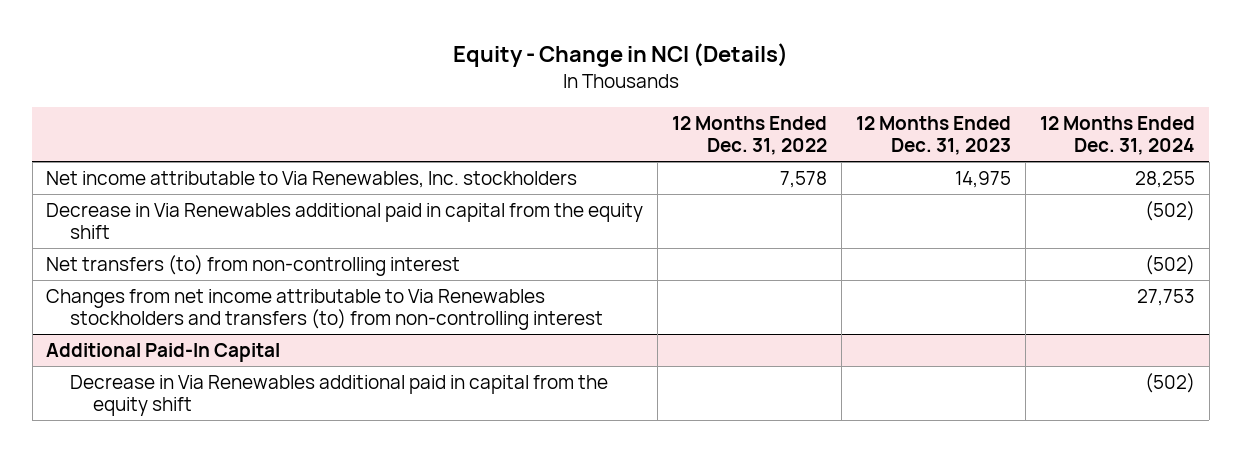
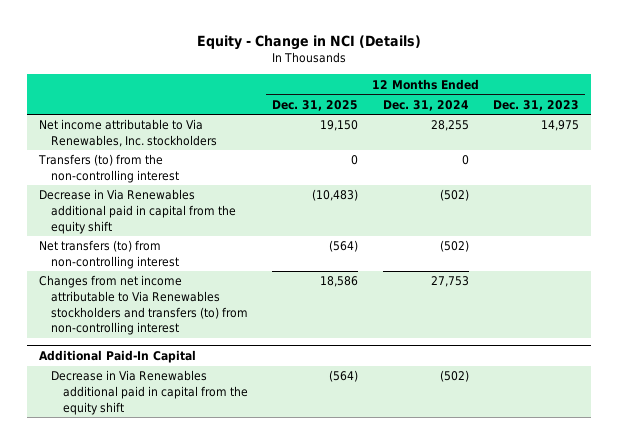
[672,115,828,156] 12 Months Ended Dec. 31, 2022 -> none
none -> [272,99,359,111] Dec. 31, 2025
none -> [38,154,180,184] Transfers (to) from the non-controlling interest

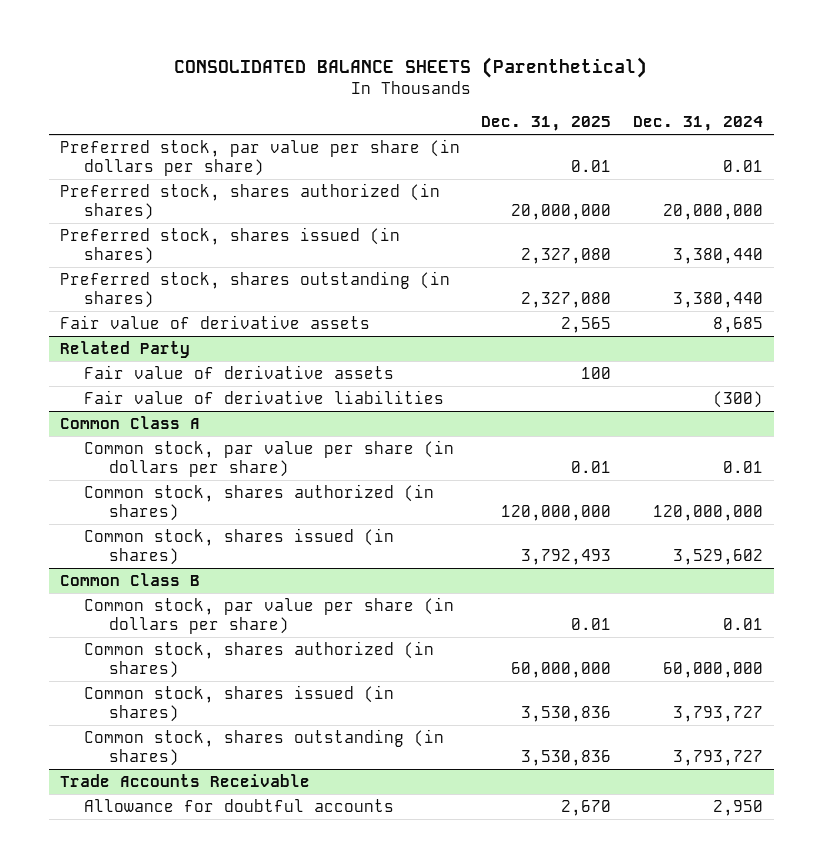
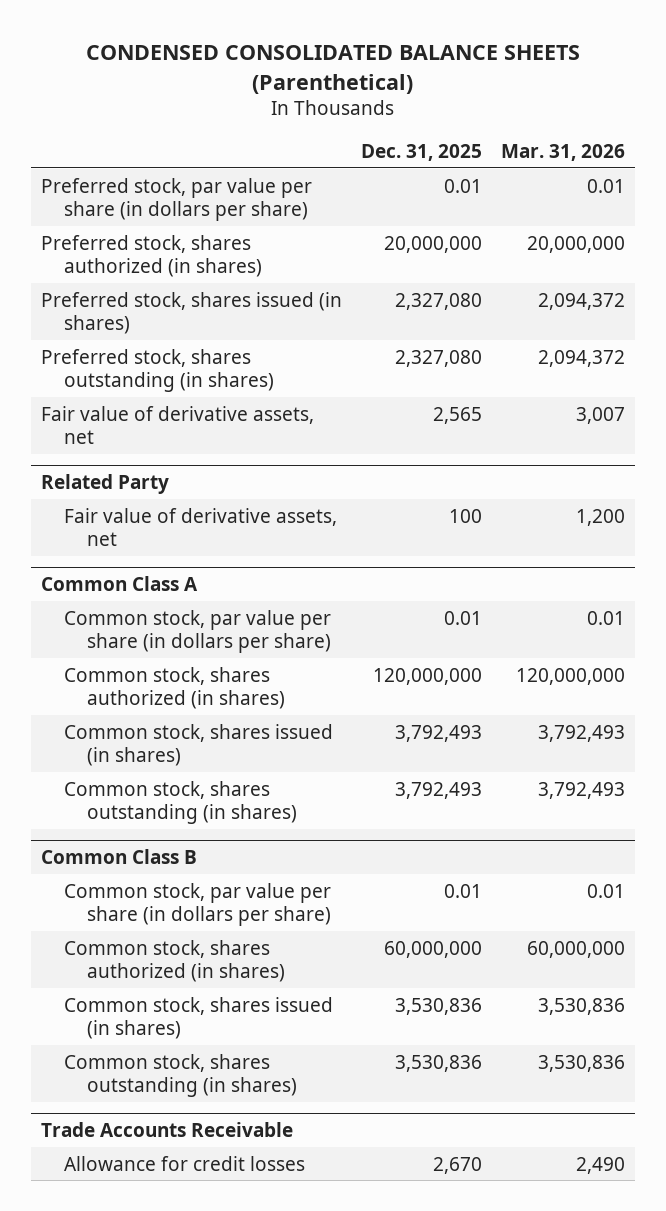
[174,56,648,78] CONSOLIDATED BALANCE SHEETS (Parenthetical) -> [86,45,581,94] CONDENSED CONSOLIDATED BALANCE SHEETS (Parenthetical)
[633,116,764,132] Dec. 31, 2024 -> none
none -> [501,143,626,161] Mar. 31, 2026
[59,314,370,329] Fair value of derivative assets -> [40,405,314,445] Fair value of derivative assets, net
[84,389,445,404] Fair value of derivative liabilities -> none
[84,364,395,379] Fair value of derivative assets -> [63,507,337,547] Fair value of derivative assets, net
none -> [63,780,298,825] Common stock, shares outstanding (in shares)
[84,798,395,812] Allowance for doubtful accounts -> [63,1155,305,1171] Allowance for credit losses

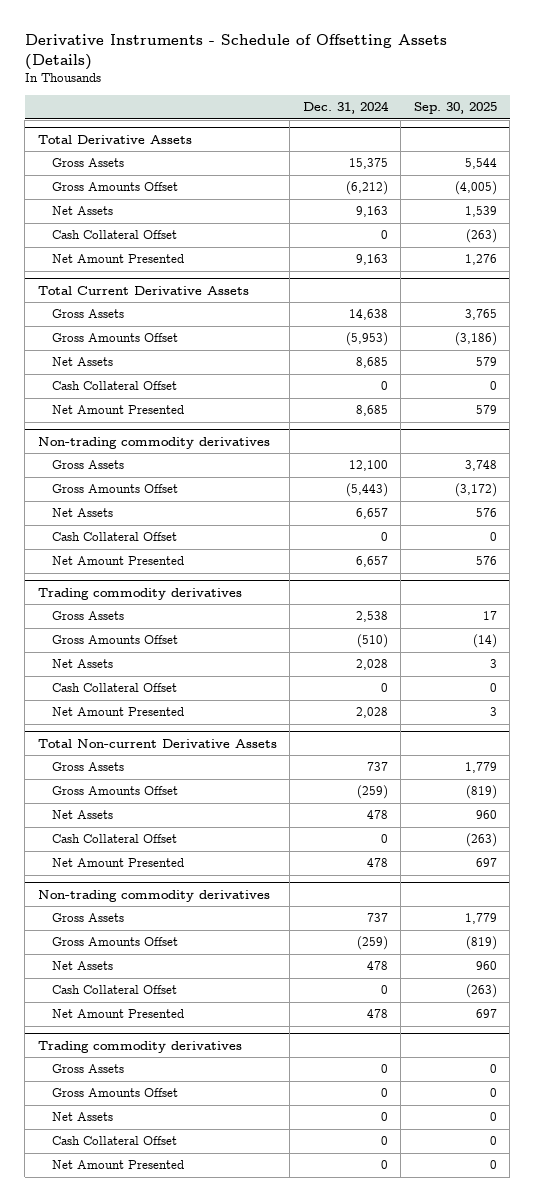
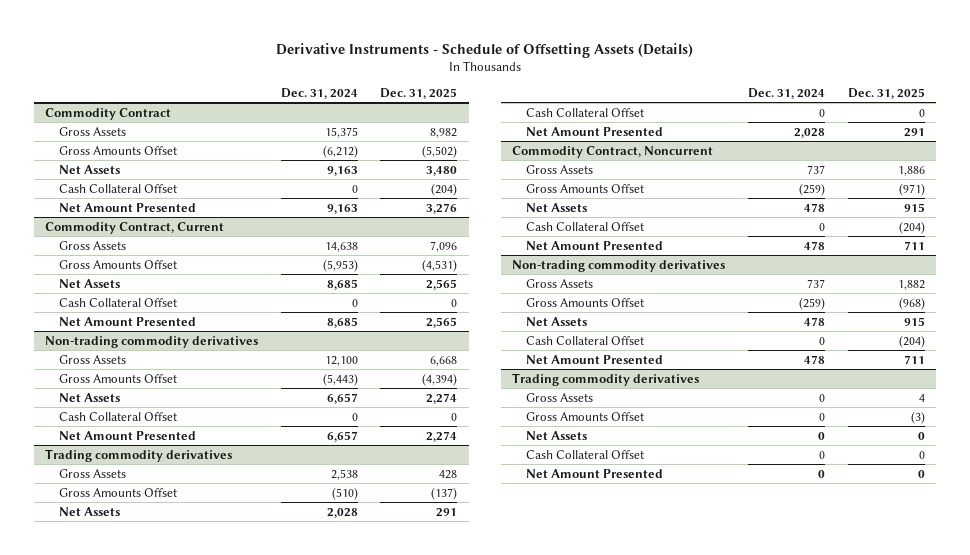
[413,102,497,115] Sep. 30, 2025 -> none
none -> [380,88,458,100] Dec. 31, 2025
[37,134,192,144] Total Derivative Assets -> [45,107,172,120] Commodity Contract
[37,285,249,295] Total Current Derivative Assets -> [45,221,225,234] Commodity Contract, Current
[37,738,277,748] Total Non-current Derivative Assets -> [512,145,714,158] Commodity Contract, Noncurrent

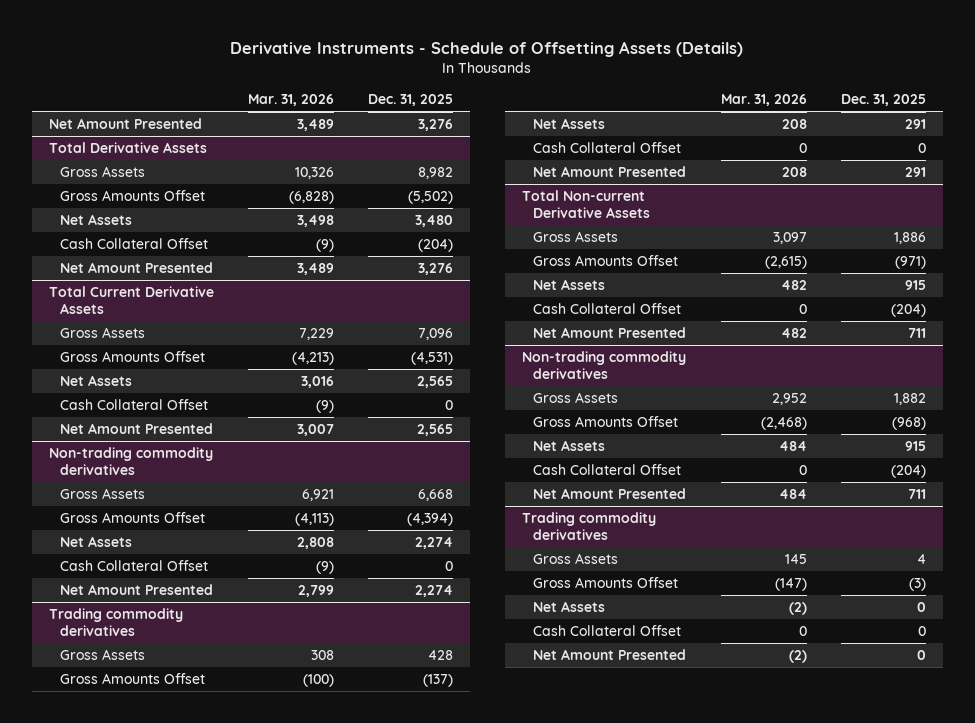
[280,88,358,100] Dec. 31, 2024 -> none
none -> [247,94,334,107] Mar. 31, 2026
none -> [48,118,202,130] Net Amount Presented
[45,107,172,120] Commodity Contract -> [48,142,207,154] Total Derivative Assets
[45,221,225,234] Commodity Contract, Current -> [48,286,214,315] Total Current Derivative Assets
[512,145,714,158] Commodity Contract, Noncurrent -> [521,190,651,219] Total Non-current Derivative Assets

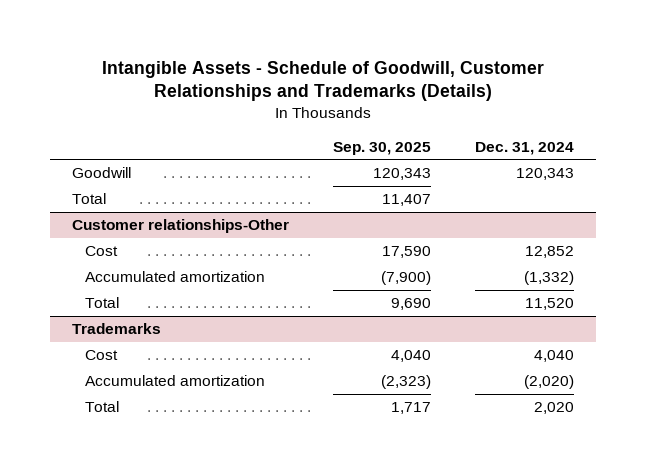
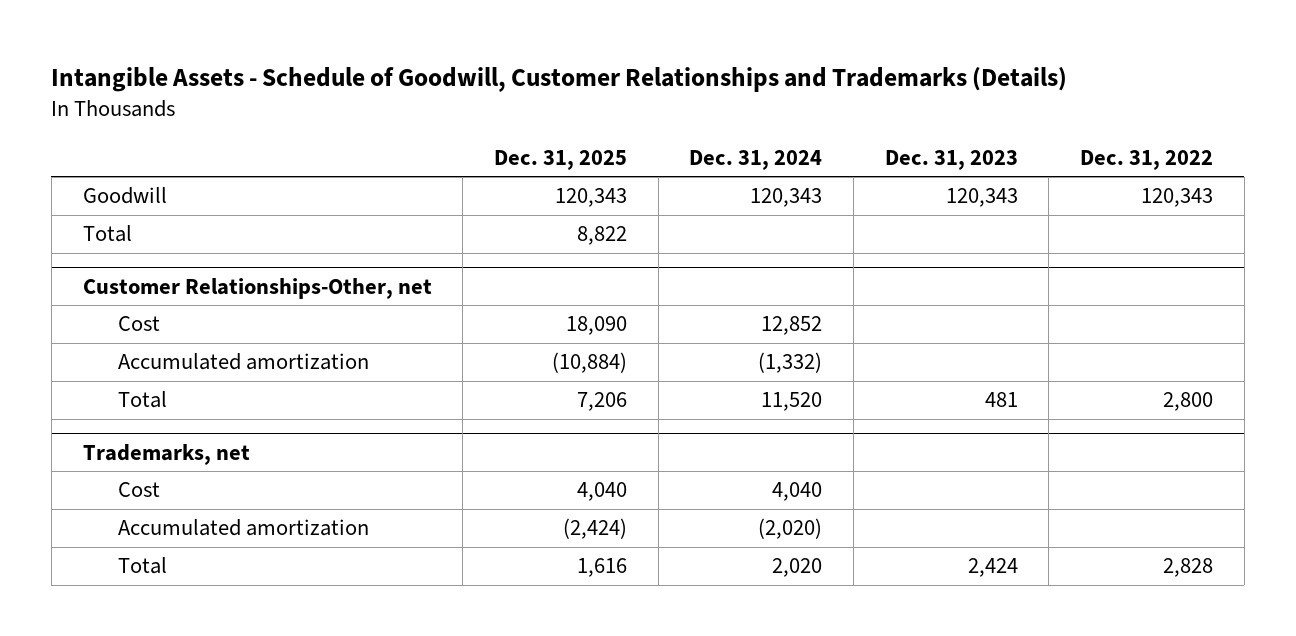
[332,141,431,155] Sep. 30, 2025 -> none
none -> [493,149,627,170] Dec. 31, 2025
none -> [884,149,1018,170] Dec. 31, 2023
none -> [1079,149,1213,170] Dec. 31, 2022
[71,219,289,234] Customer relationships-Other -> [82,277,432,299] Customer Relationships-Other, net
[71,323,161,335] Trademarks -> [82,443,250,465] Trademarks, net

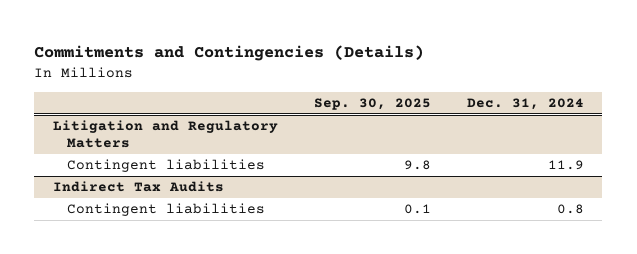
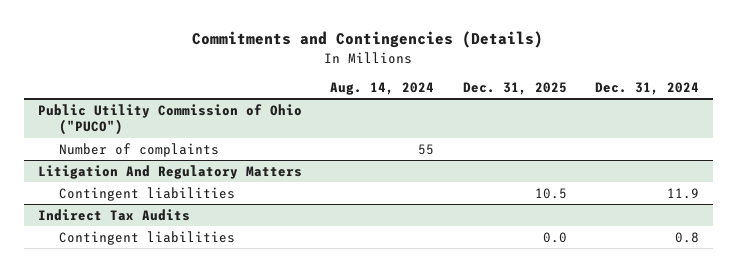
[313,97,431,110] Sep. 30, 2025 -> none
none -> [330,81,435,95] Aug. 14, 2024
none -> [462,81,567,95] Dec. 31, 2025
none -> [37,103,302,136] Public Utility Commission of Ohio ("PUCO")
none -> [59,142,220,157] Number of complaints
[52,120,278,149] Litigation and Regulatory Matters -> [37,164,302,179] Litigation And Regulatory Matters

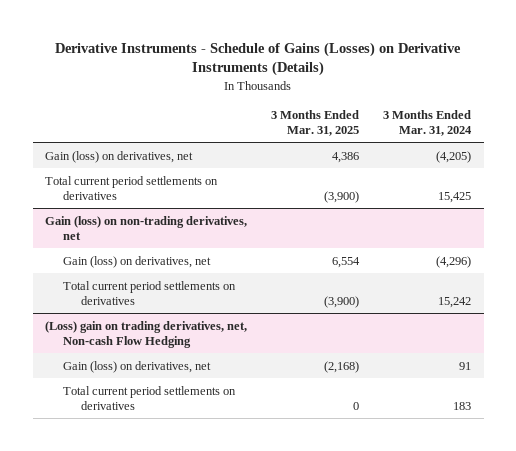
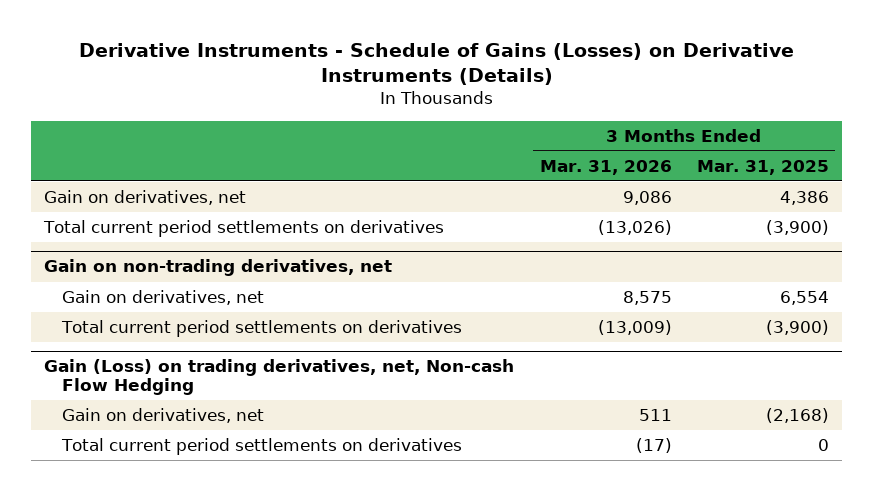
[383,109,473,137] 3 Months Ended Mar. 31, 2024 -> none
none -> [539,159,672,175] Mar. 31, 2026
[45,150,194,163] Gain (loss) on derivatives, net -> [44,190,247,206] Gain on derivatives, net
[45,215,248,240] Gain (loss) on non-trading derivatives, net -> [44,259,393,277] Gain on non-trading derivatives, net
[62,255,211,268] Gain (loss) on derivatives, net -> [62,290,265,306] Gain on derivatives, net
[45,320,248,348] (Loss) gain on trading derivatives, net, Non-cash Flow Hedging -> [44,359,515,396] Gain (Loss) on trading derivatives, net, Non-cash Flow Hedging
[62,360,211,373] Gain (loss) on derivatives, net -> [62,408,265,424] Gain on derivatives, net

